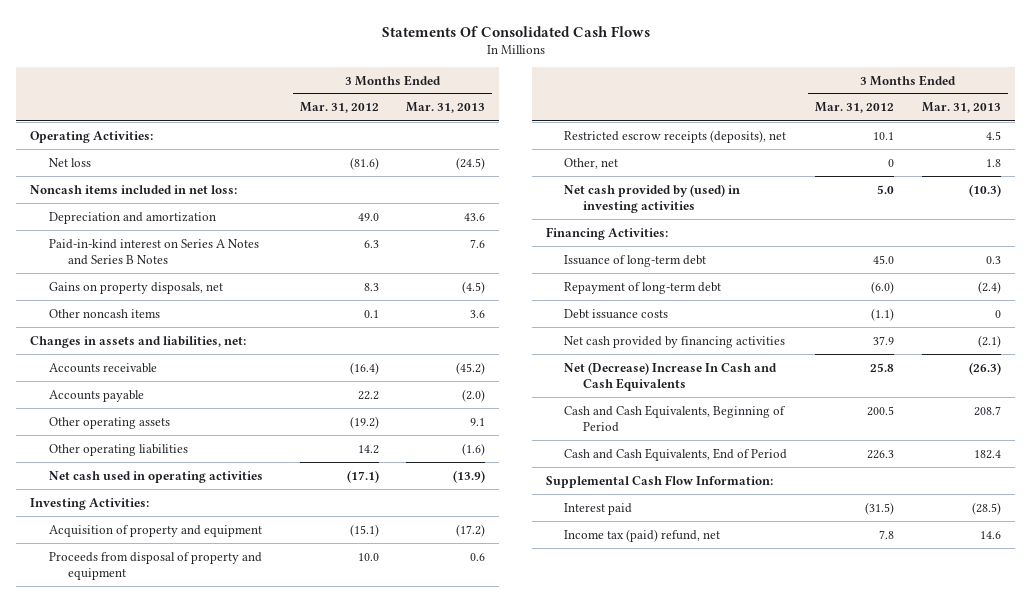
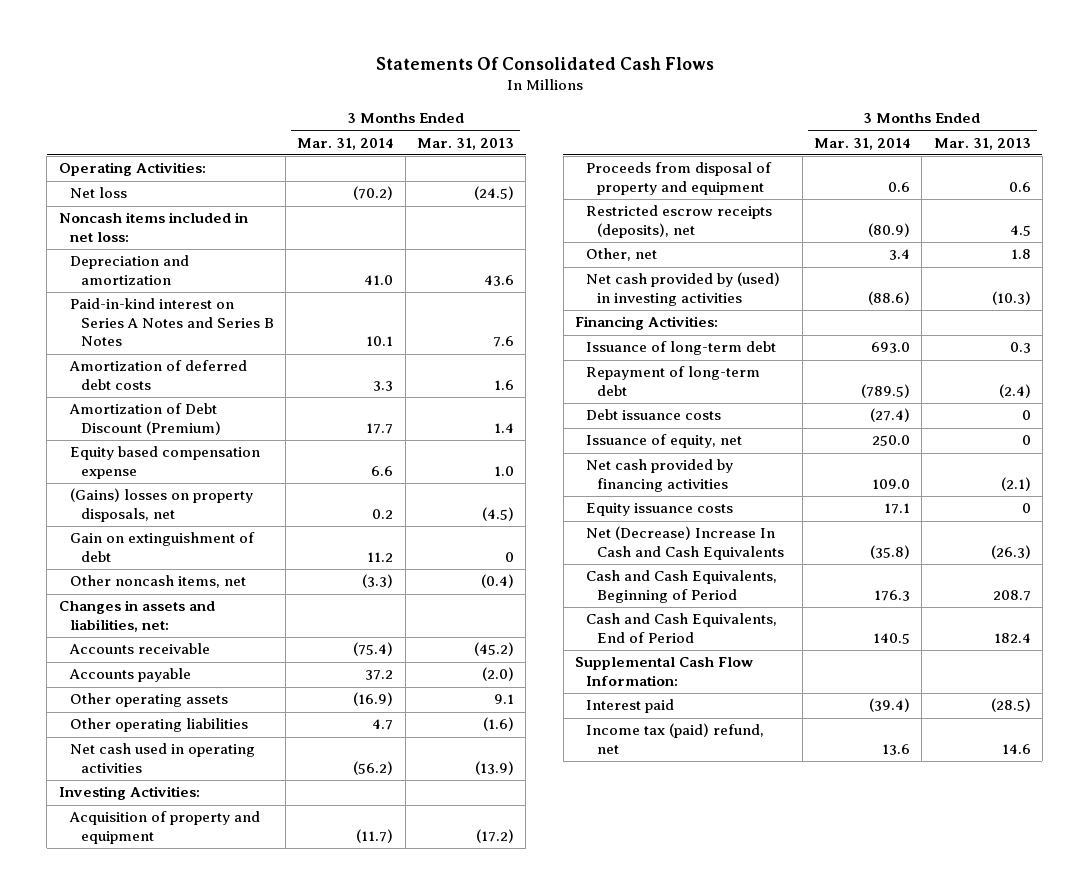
[299,102,379,114] Mar. 31, 2012 -> none
none -> [297,137,394,150] Mar. 31, 2014
none -> [68,360,247,390] Amortization of deferred debt costs
none -> [68,403,221,435] Amortization of Debt Discount (Premium)
none -> [69,446,260,479] Equity based compensation expense
[48,281,223,294] Gains on property disposals, net -> [69,488,253,522] (Gains) losses on property disposals, net
none -> [69,532,255,562] Gain on extinguishment of debt
[48,308,160,318] Other noncash items -> [69,575,246,589] Other noncash items, net
[470,309,486,318] 3.6 -> [481,574,515,589] (0.4)
none -> [586,434,743,449] Issuance of equity, net
none -> [586,503,734,517] Equity issuance costs

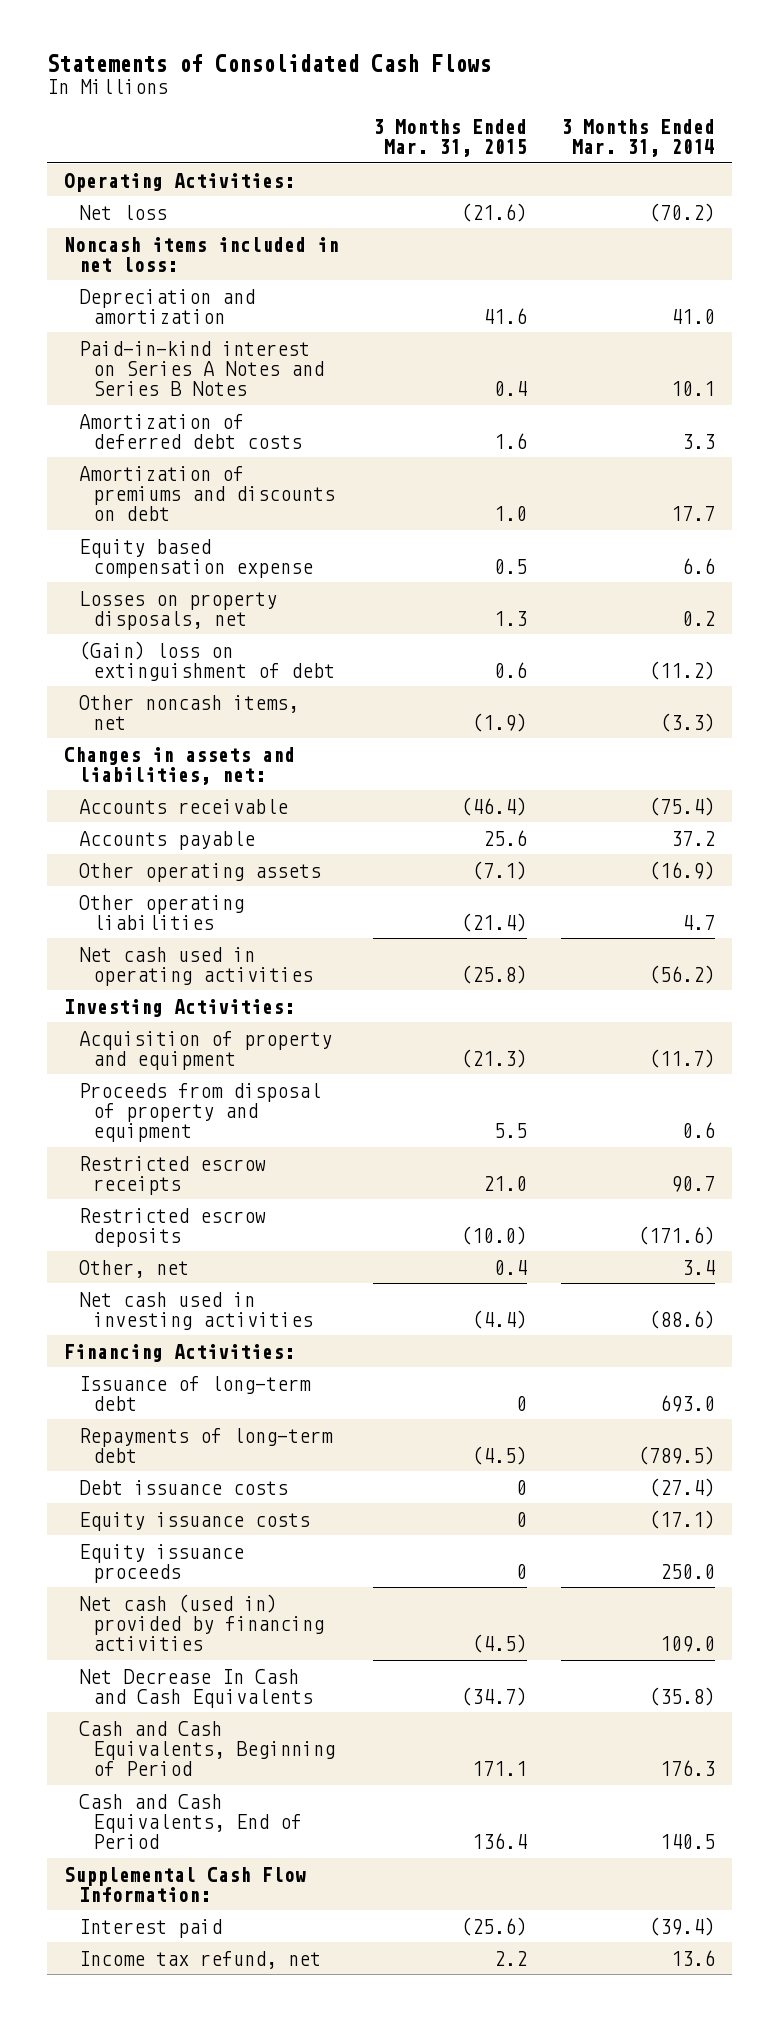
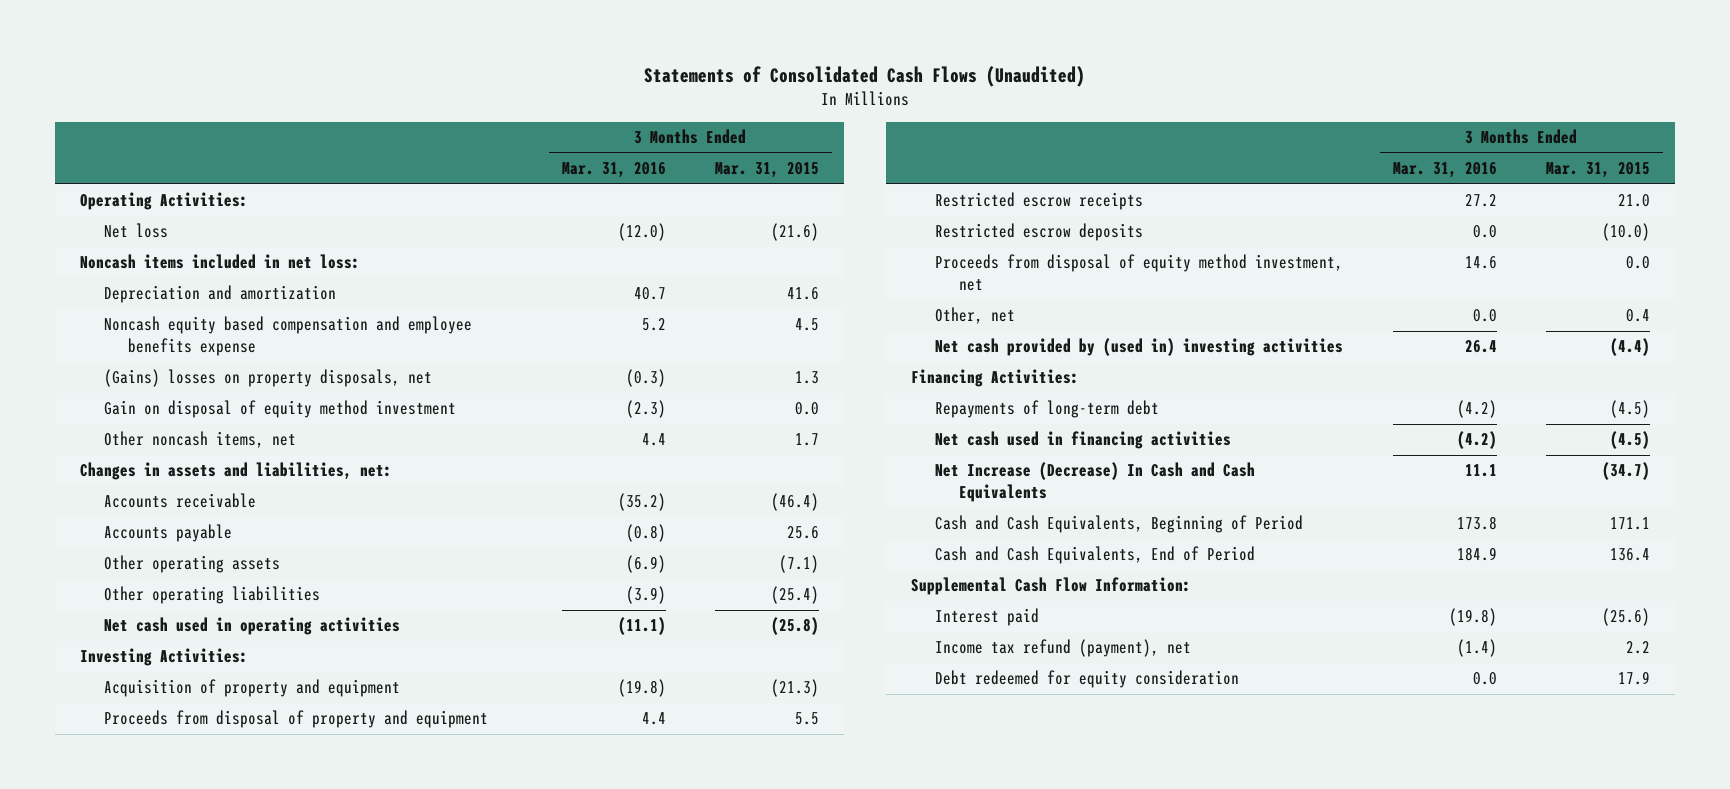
[47,54,492,73] Statements of Consolidated Cash Flows -> [644,65,1086,87] Statements of Consolidated Cash Flows (Unaudited)
[561,118,716,157] 3 Months Ended Mar. 31, 2014 -> none
none -> [561,161,666,178] Mar. 31, 2016
[78,340,324,396] Paid-in-kind interest on Series A Notes and Series B Notes -> none
[78,413,302,449] Amortization of deferred debt costs -> none
[78,465,335,521] Amortization of premiums and discounts on debt -> none
[78,640,335,681] (Gain) loss on extinguishment of debt -> none
[78,538,313,578] Equity based compensation expense -> [104,316,473,357] Noncash equity based compensation and employee benefits expense
[494,558,528,574] 0.5 -> [795,318,820,332] 4.5
[78,590,277,630] Losses on property disposals, net -> [104,369,433,388] (Gains) losses on property disposals, net
none -> [104,400,457,419] Gain on disposal of equity method investment
[472,712,528,732] (1.9) -> [795,433,820,447] 1.7
[461,912,528,932] (21.4) -> [771,586,820,605] (25.4)
none -> [935,254,1344,292] Proceeds from disposal of equity method investment, net
[78,1291,313,1330] Net cash used in investing activities -> [935,338,1344,357] Net cash provided by (used in) investing activities
[78,1375,311,1411] Issuance of long-term debt -> none
[78,1479,288,1495] Debt issuance costs -> none
[78,1511,310,1531] Equity issuance costs -> none
[78,1543,244,1583] Equity issuance proceeds -> none
[78,1593,324,1651] Net cash (used in) provided by financing activities -> [935,431,1232,450] Net cash used in financing activities
[78,1668,313,1708] Net Decrease In Cash and Cash Equivalents -> [935,462,1256,503] Net Increase (Decrease) In Cash and Cash Equivalents
[78,1950,321,1969] Income tax refund, net -> [935,639,1192,658] Income tax refund (payment), net
none -> [935,670,1240,689] Debt redeemed for equity consideration

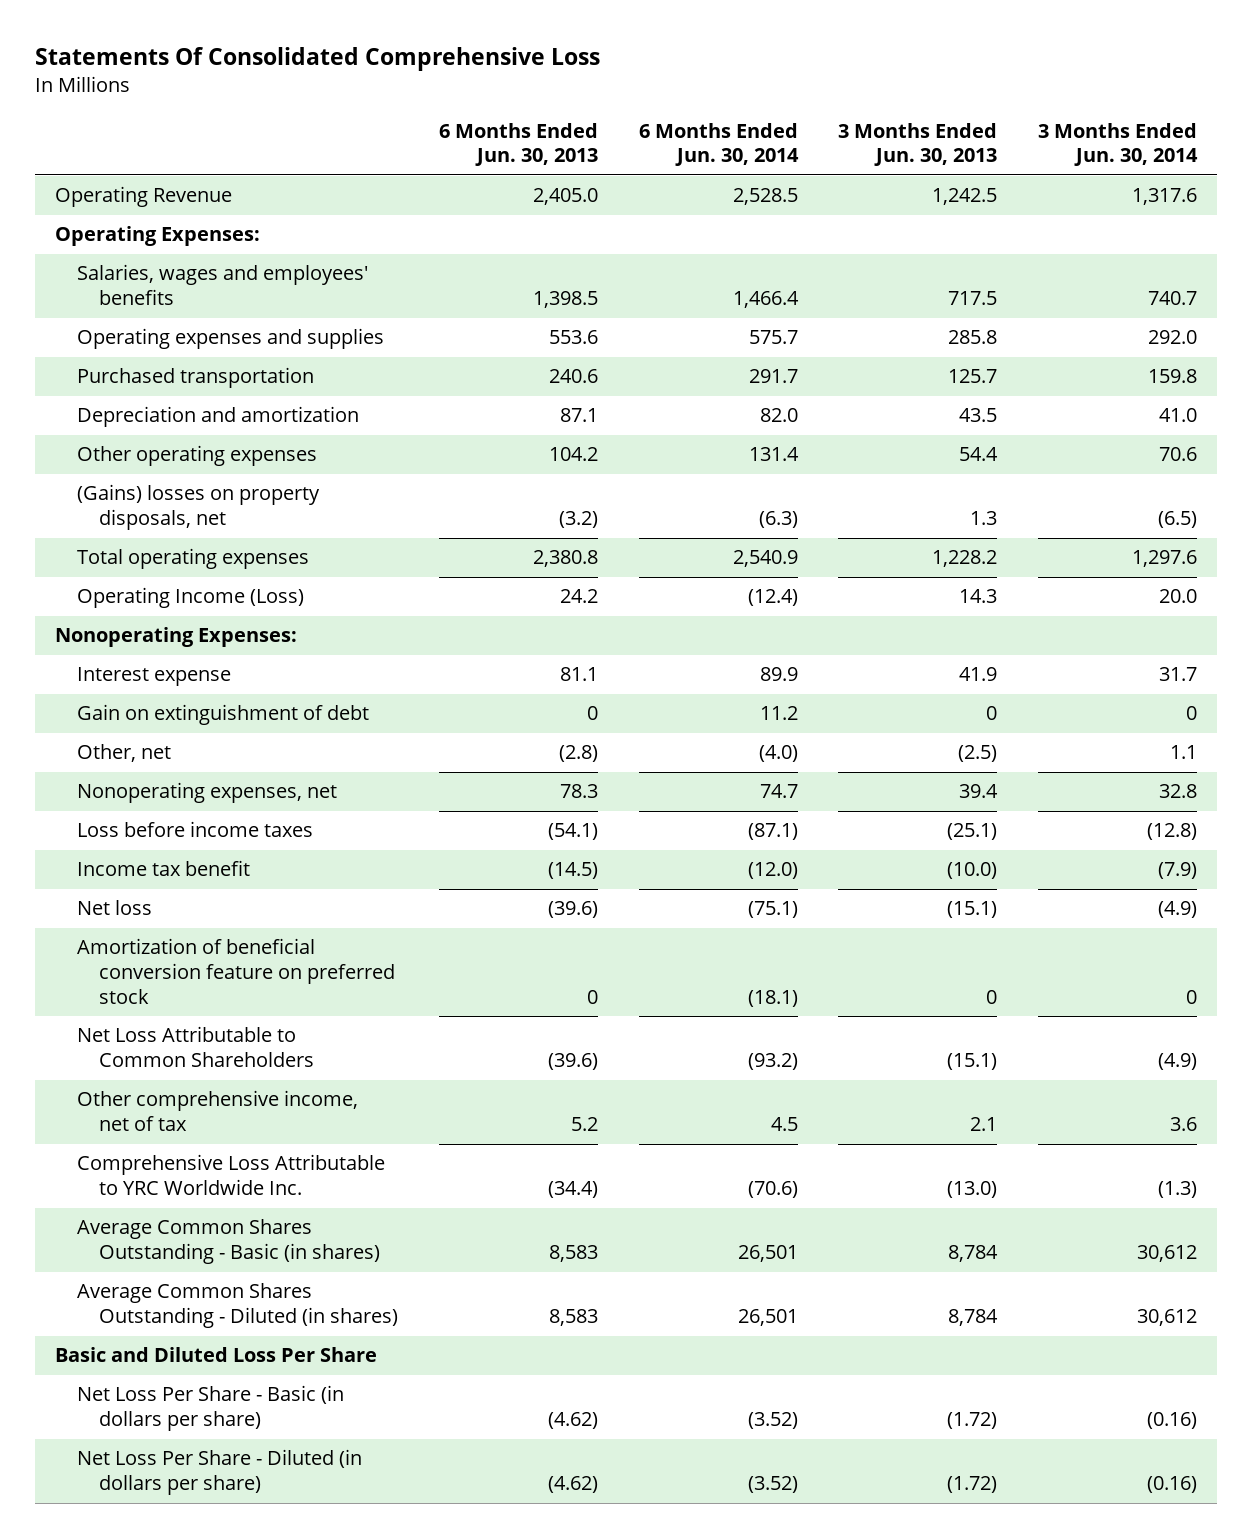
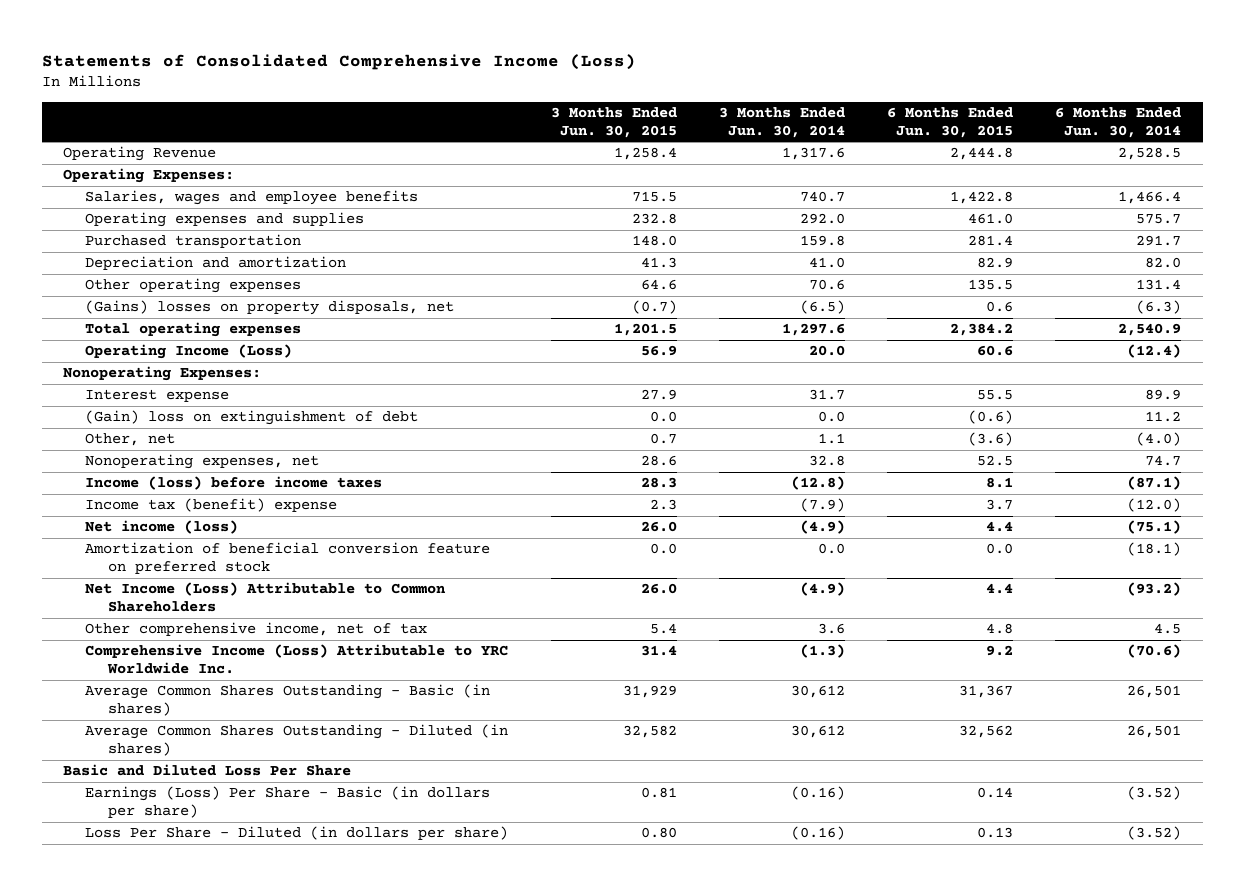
[35,47,601,72] Statements Of Consolidated Comprehensive Loss -> [41,53,636,70] Statements of Consolidated Comprehensive Income (Loss)
[438,122,598,167] 6 Months Ended Jun. 30, 2013 -> none
[838,122,998,167] 3 Months Ended Jun. 30, 2013 -> none
none -> [550,107,677,138] 3 Months Ended Jun. 30, 2015
none -> [887,107,1014,138] 6 Months Ended Jun. 30, 2015
[77,264,369,306] Salaries, wages and employees' benefits -> [85,190,419,206] Salaries, wages and employee benefits
[77,704,370,726] Gain on extinguishment of debt -> [85,410,419,426] (Gain) loss on extinguishment of debt
[1185,706,1197,721] 0 -> [817,411,845,423] 0.0
[77,821,314,838] Loss before income taxes -> [85,476,383,491] Income (loss) before income taxes
[77,860,251,877] Income tax benefit -> [85,498,338,513] Income tax (benefit) expense
[77,900,153,916] Net loss -> [85,520,239,535] Net income (loss)
[1185,989,1197,1004] 0 -> [817,543,845,555] 0.0
[77,1026,315,1068] Net Loss Attributable to Common Shareholders -> [85,582,447,613] Net Income (Loss) Attributable to Common Shareholders
[77,1154,386,1196] Comprehensive Loss Attributable to YRC Worldwide Inc. -> [85,644,509,675] Comprehensive Income (Loss) Attributable to YRC Worldwide Inc.
[77,1385,345,1432] Net Loss Per Share - Basic (in dollars per share) -> [85,786,491,819] Earnings (Loss) Per Share - Basic (in dollars per share)
[77,1449,363,1496] Net Loss Per Share - Diluted (in dollars per share) -> [85,826,509,841] Loss Per Share - Diluted (in dollars per share)

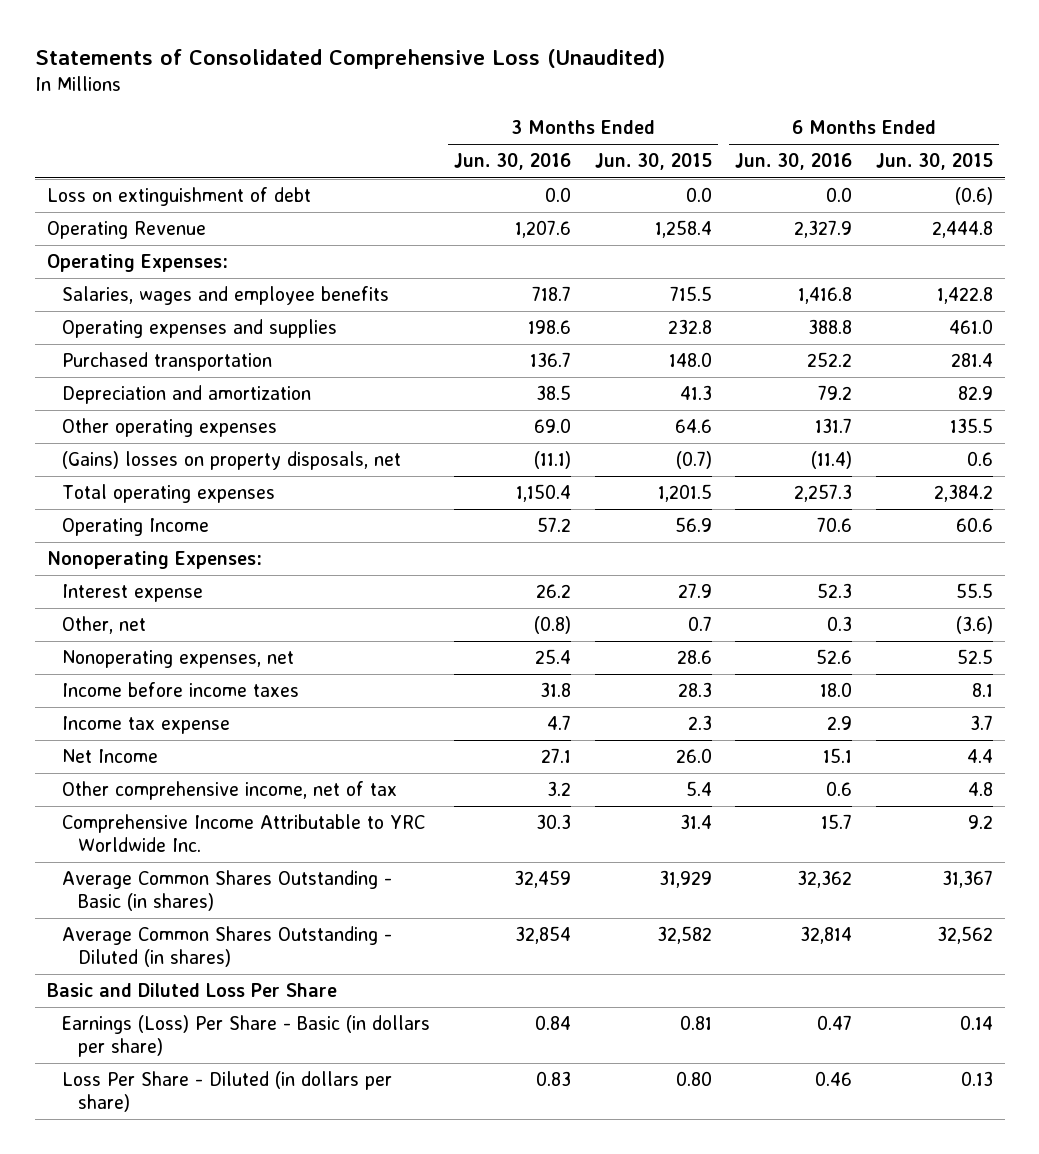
[41,53,636,70] Statements of Consolidated Comprehensive Income (Loss) -> [34,49,665,70] Statements of Consolidated Comprehensive Loss (Unaudited)
[718,107,845,138] 3 Months Ended Jun. 30, 2014 -> none
[1055,107,1182,138] 6 Months Ended Jun. 30, 2014 -> none
none -> [454,153,572,171] Jun. 30, 2016
none -> [735,153,853,171] Jun. 30, 2016
none -> [46,187,311,207] Loss on extinguishment of debt
[85,344,293,360] Operating Income (Loss) -> [62,518,210,537] Operating Income
[85,410,419,426] (Gain) loss on extinguishment of debt -> none
[85,542,491,575] Amortization of beneficial conversion feature on preferred stock -> none
[85,582,447,613] Net Income (Loss) Attributable to Common Shareholders -> none
[85,476,383,491] Income (loss) before income taxes -> [62,682,300,698] Income before income taxes
[85,498,338,513] Income tax (benefit) expense -> [62,716,231,735] Income tax expense
[85,520,239,535] Net income (loss) -> [62,749,159,764] Net Income
[85,644,509,675] Comprehensive Income (Loss) Attributable to YRC Worldwide Inc. -> [62,814,426,852] Comprehensive Income Attributable to YRC Worldwide Inc.

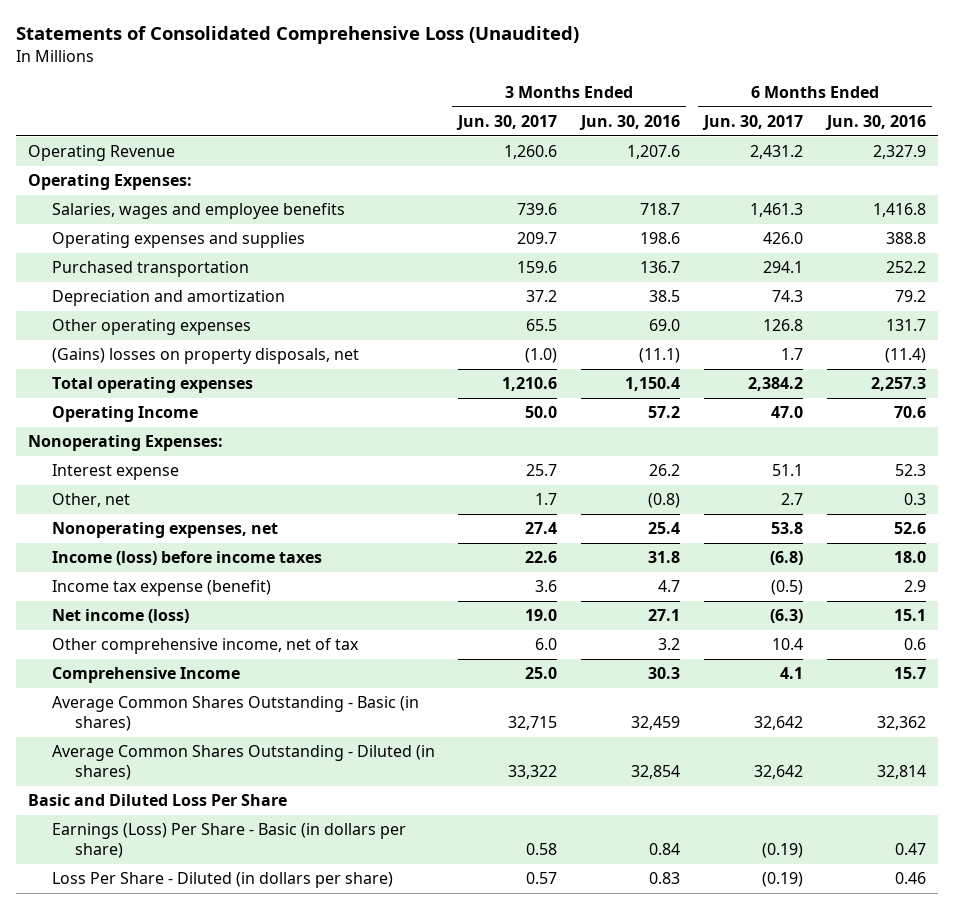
[594,153,712,171] Jun. 30, 2015 -> none
[875,153,993,171] Jun. 30, 2015 -> none
none -> [456,114,558,130] Jun. 30, 2017
none -> [702,114,804,130] Jun. 30, 2017
[46,187,311,207] Loss on extinguishment of debt -> none
[62,682,300,698] Income before income taxes -> [51,551,322,566] Income (loss) before income taxes
[62,716,231,735] Income tax expense -> [51,580,271,597] Income tax expense (benefit)
[62,749,159,764] Net Income -> [51,609,189,624] Net income (loss)
[62,814,426,852] Comprehensive Income Attributable to YRC Worldwide Inc. -> [51,667,240,684] Comprehensive Income

